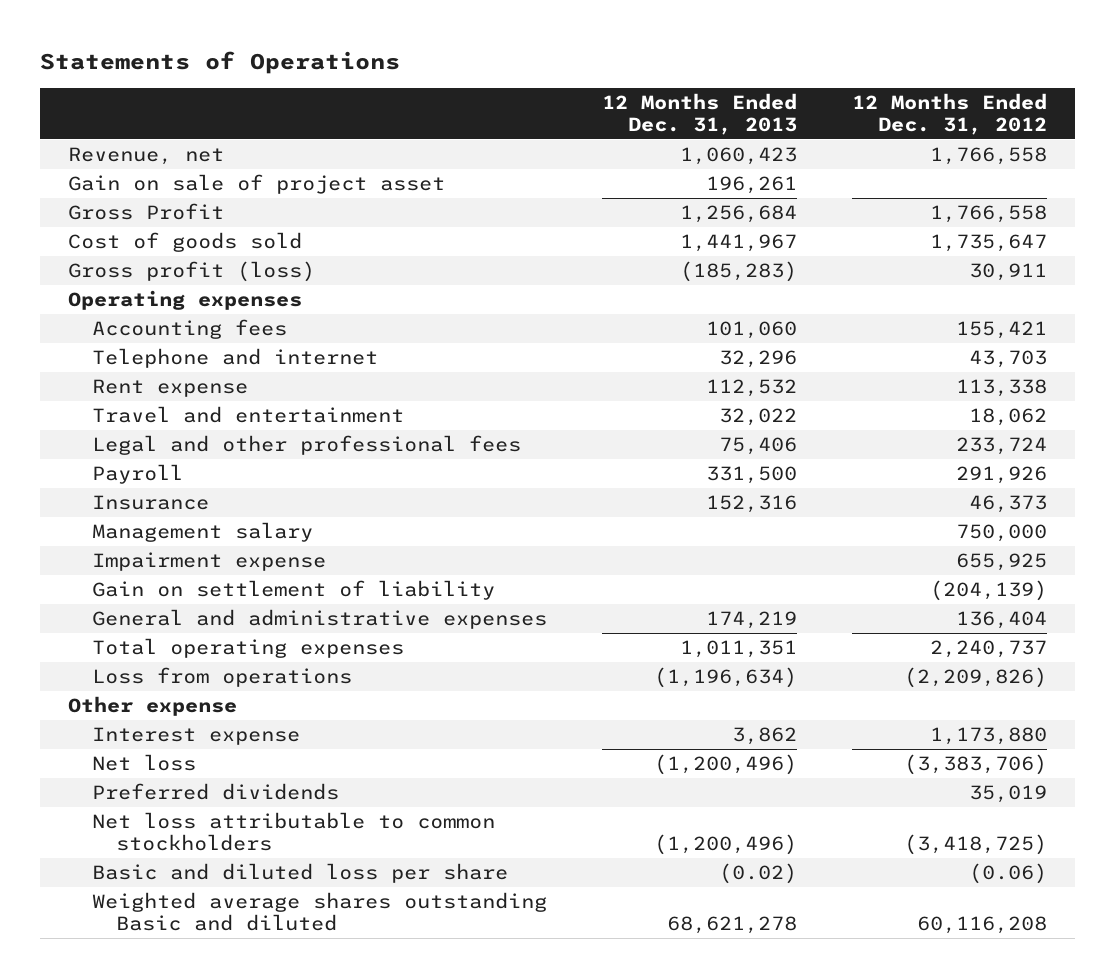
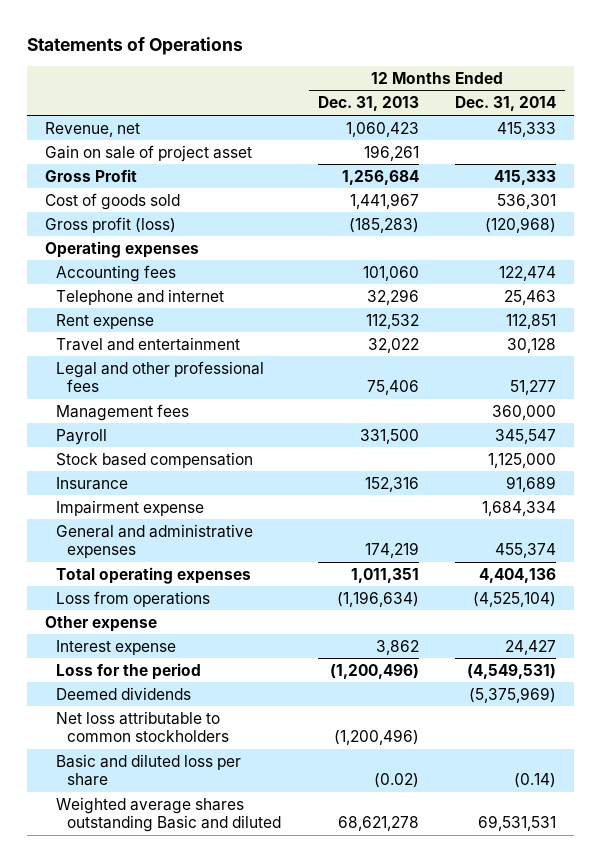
[852,93,1048,136] 12 Months Ended Dec. 31, 2012 -> none
none -> [455,96,557,112] Dec. 31, 2014
none -> [56,403,190,421] Management fees
none -> [56,451,254,468] Stock based compensation
[92,521,314,542] Management salary -> none
[92,579,496,600] Gain on settlement of liability -> none
[92,753,197,771] Net loss -> [56,662,202,680] Loss for the period
[92,782,340,800] Preferred dividends -> [56,686,192,700] Deemed dividends

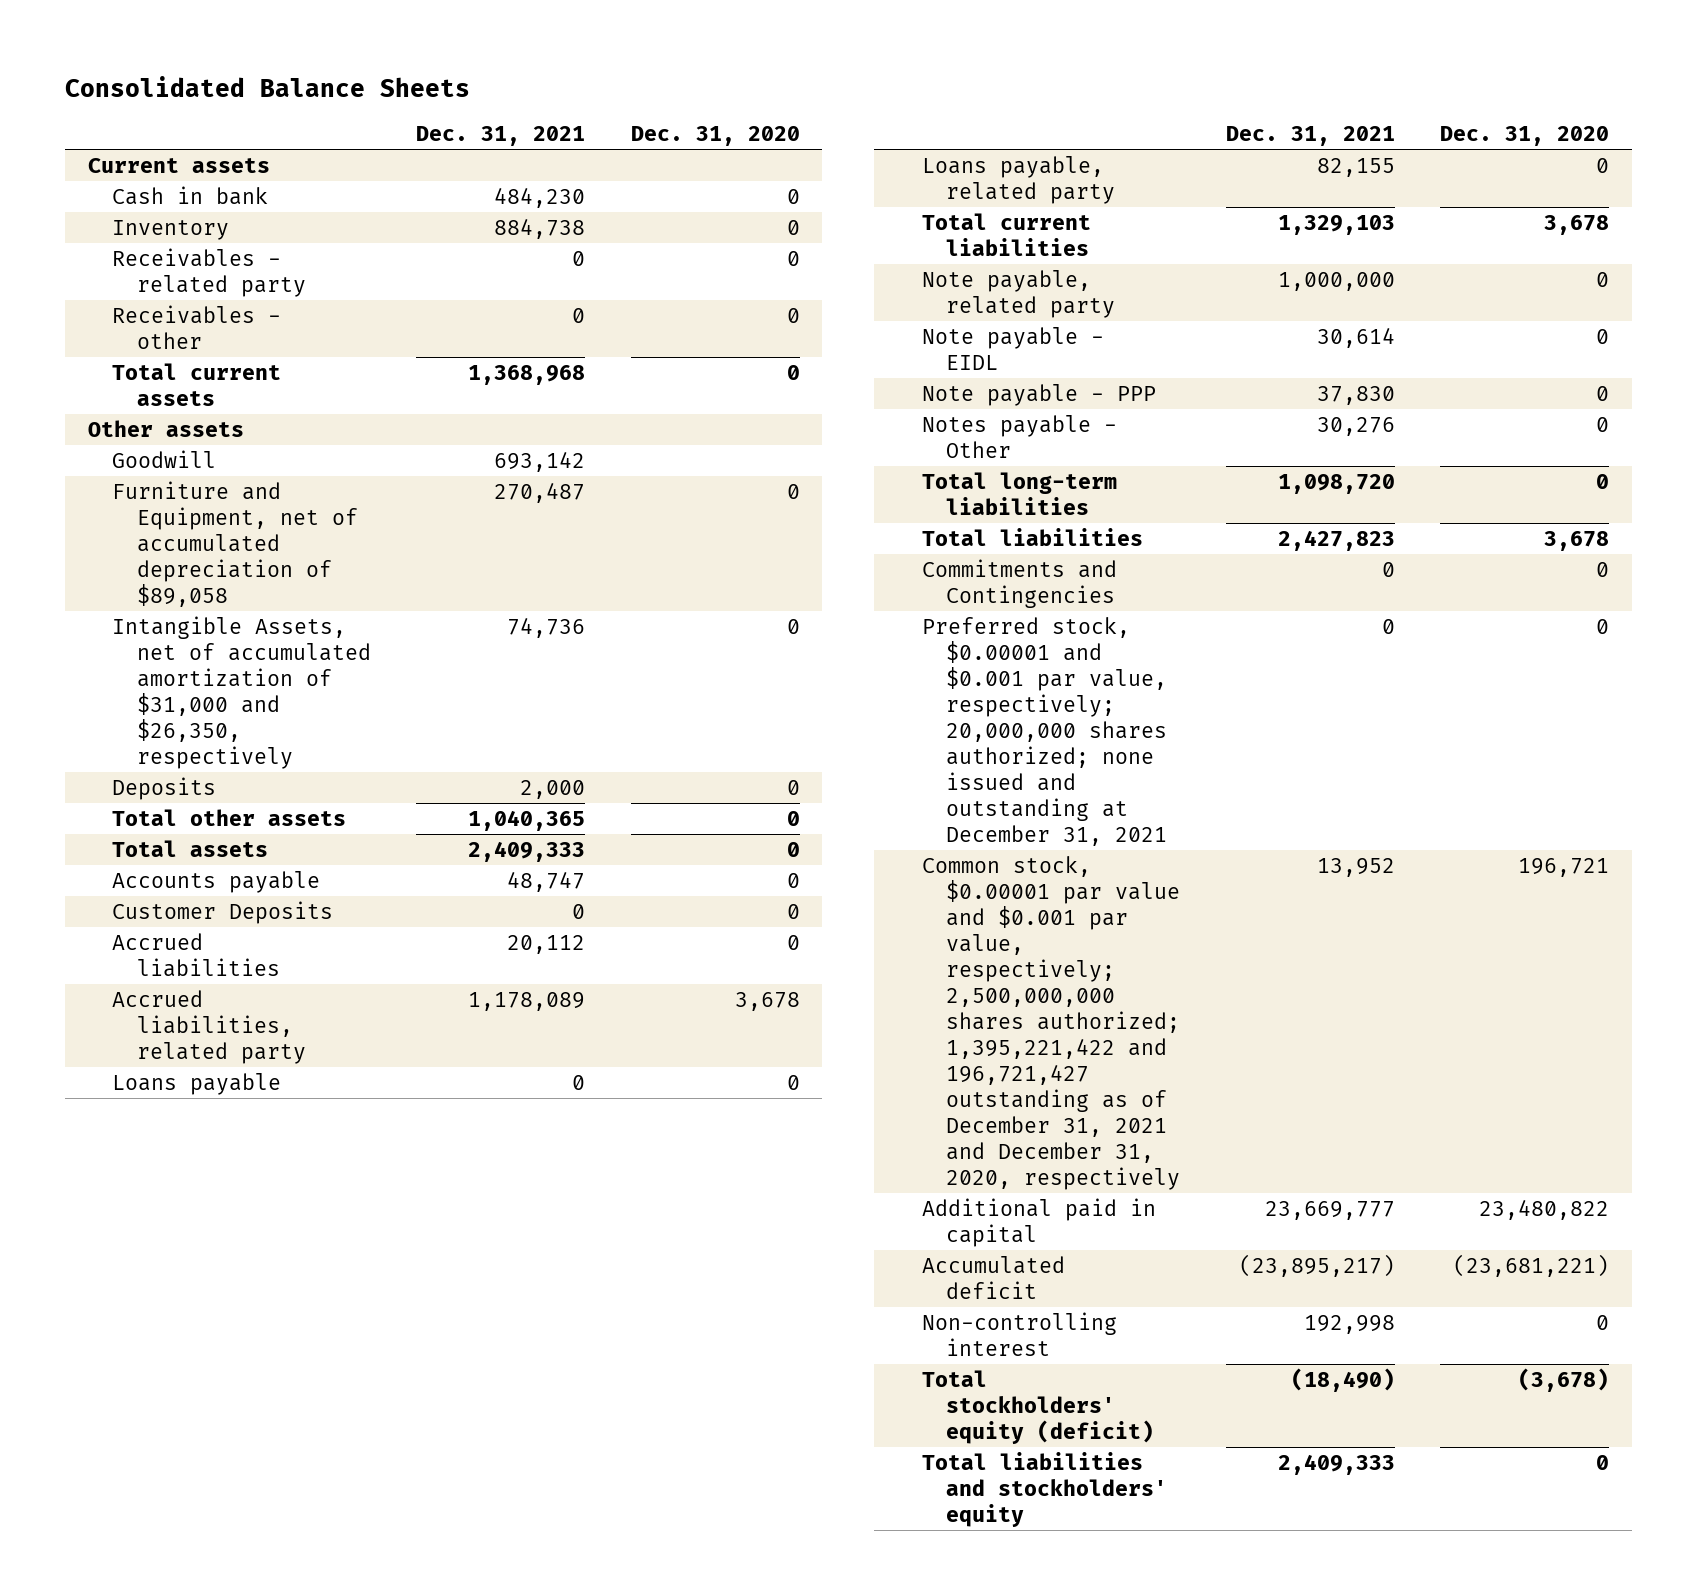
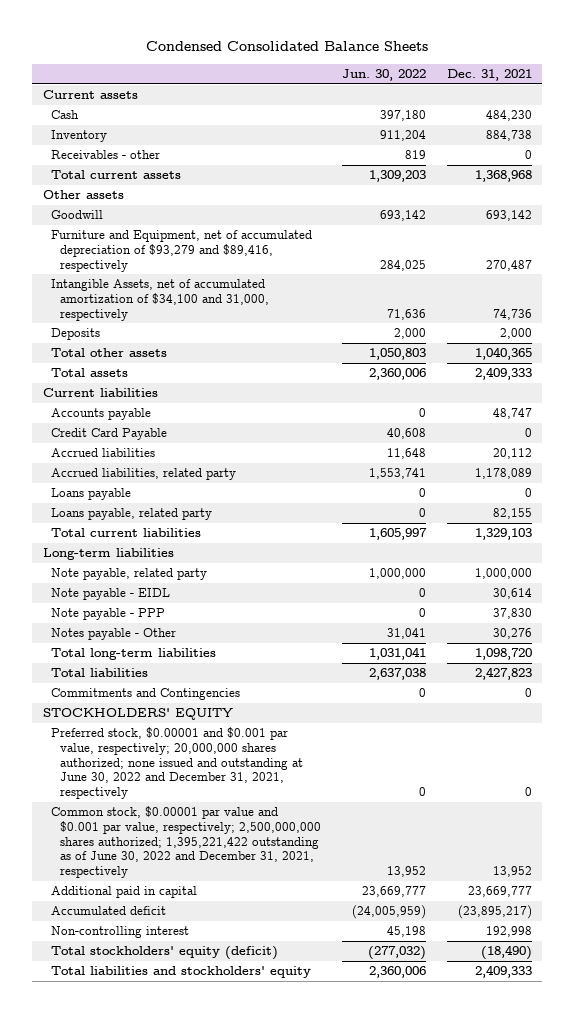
[64,76,470,98] Consolidated Balance Sheets -> [146,41,429,52] Condensed Consolidated Balance Sheets
[630,125,800,146] Dec. 31, 2020 -> none
none -> [342,69,427,82] Jun. 30, 2022
[112,185,269,205] Cash in bank -> [51,110,80,120] Cash
[112,247,306,297] Receivables - related party -> none
[112,480,358,607] Furniture and Equipment, net of accumulated depreciation of $89,058 -> [51,230,313,272] Furniture and Equipment, net of accumulated depreciation of $93,279 and $89,416, respectively
[112,615,371,769] Intangible Assets, net of accumulated amortization of $31,000 and $26,350, respectively -> [51,279,270,321] Intangible Assets, net of accumulated amortization of $34,100 and 31,000, respectively
none -> [42,388,158,398] Current liabilities
[112,900,334,924] Customer Deposits -> none
none -> [51,428,168,441] Credit Card Payable
none -> [42,548,174,561] Long-term liabilities
none -> [42,708,233,721] STOCKHOLDERS' EQUITY
[921,616,1168,846] Preferred stock, $0.00001 and $0.001 par value, respectively; 20,000,000 shares authorized; none issued and outstanding at December 31, 2021 -> [51,727,304,799] Preferred stock, $0.00001 and $0.001 par value, respectively; 20,000,000 shares authorized; none issued and outstanding at June 30, 2022 and December 31, 2021, respectively
[921,855,1181,1190] Common stock, $0.00001 par value and $0.001 par value, respectively; 2,500,000,000 shares authorized; 1,395,221,422 and 196,721,427 outstanding as of December 31, 2021 and December 31, 2020, respectively -> [51,806,322,878] Common stock, $0.00001 par value and $0.001 par value, respectively; 2,500,000,000 shares authorized; 1,395,221,422 outstanding as of June 30, 2022 and December 31, 2021, respectively

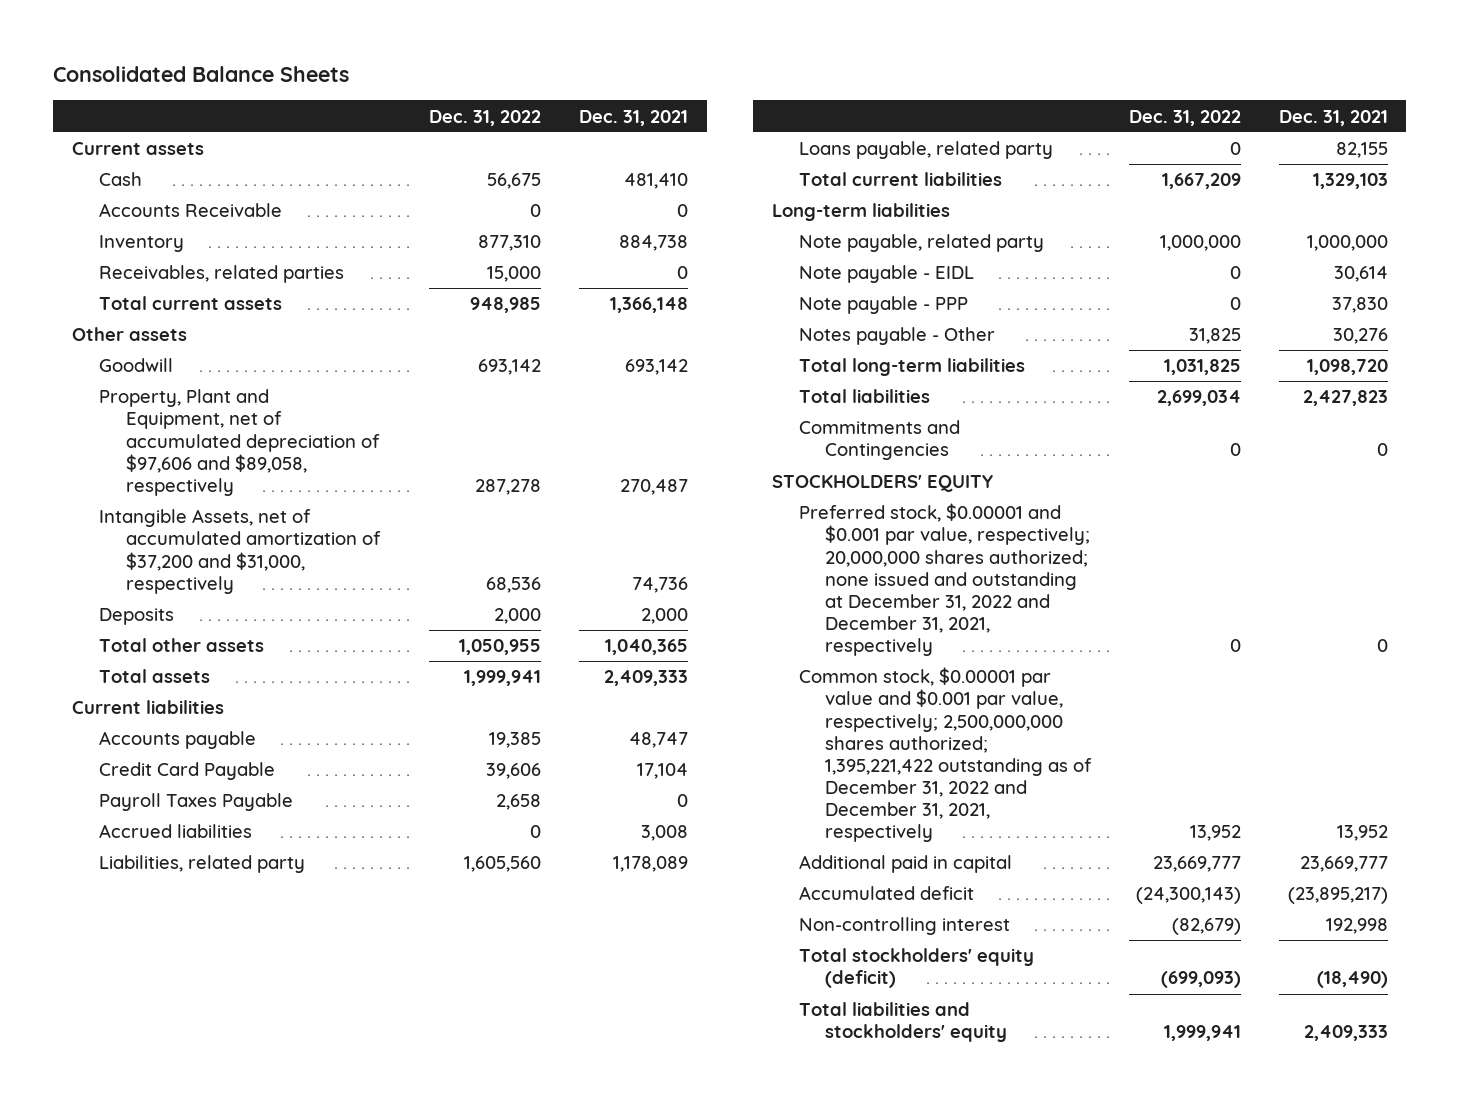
[146,41,429,52] Condensed Consolidated Balance Sheets -> [53,65,350,82] Consolidated Balance Sheets
[342,69,427,82] Jun. 30, 2022 -> none
none -> [429,109,542,126] Dec. 31, 2022
[485,110,532,122] 484,230 -> [623,173,688,190] 481,410
none -> [98,203,282,218] Accounts Receivable
[51,150,161,160] Receivables - other -> none
none -> [98,265,344,284] Receivables, related parties
[474,170,532,183] 1,368,968 -> [609,297,688,314] 1,366,148
[51,230,313,272] Furniture and Equipment, net of accumulated depreciation of $93,279 and $89,416, respectively -> [98,389,380,496] Property, Plant and Equipment, net of accumulated depreciation of $97,606 and $89,058, respectively
[51,279,270,321] Intangible Assets, net of accumulated amortization of $34,100 and 31,000, respectively -> [98,509,381,594] Intangible Assets, net of accumulated amortization of $37,200 and $31,000, respectively
[51,488,132,501] Loans payable -> none
[524,428,532,438] 0 -> [636,763,688,780] 17,104
none -> [98,793,293,812] Payroll Taxes Payable
[492,448,532,460] 20,112 -> [640,825,688,842] 3,008
[51,468,237,481] Accrued liabilities, related party -> [98,855,305,874] Liabilities, related party
[51,727,304,799] Preferred stock, $0.00001 and $0.001 par value, respectively; 20,000,000 shares authorized; none issued and outstanding at June 30, 2022 and December 31, 2021, respectively -> [798,503,1091,657] Preferred stock, $0.00001 and $0.001 par value, respectively; 20,000,000 shares authorized; none issued and outstanding at December 31, 2022 and December 31, 2021, respectively
[51,806,322,878] Common stock, $0.00001 par value and $0.001 par value, respectively; 2,500,000,000 shares authorized; 1,395,221,422 outstanding as of June 30, 2022 and December 31, 2021, respectively -> [798,667,1093,843] Common stock, $0.00001 par value and $0.001 par value, respectively; 2,500,000,000 shares authorized; 1,395,221,422 outstanding as of December 31, 2022 and December 31, 2021, respectively

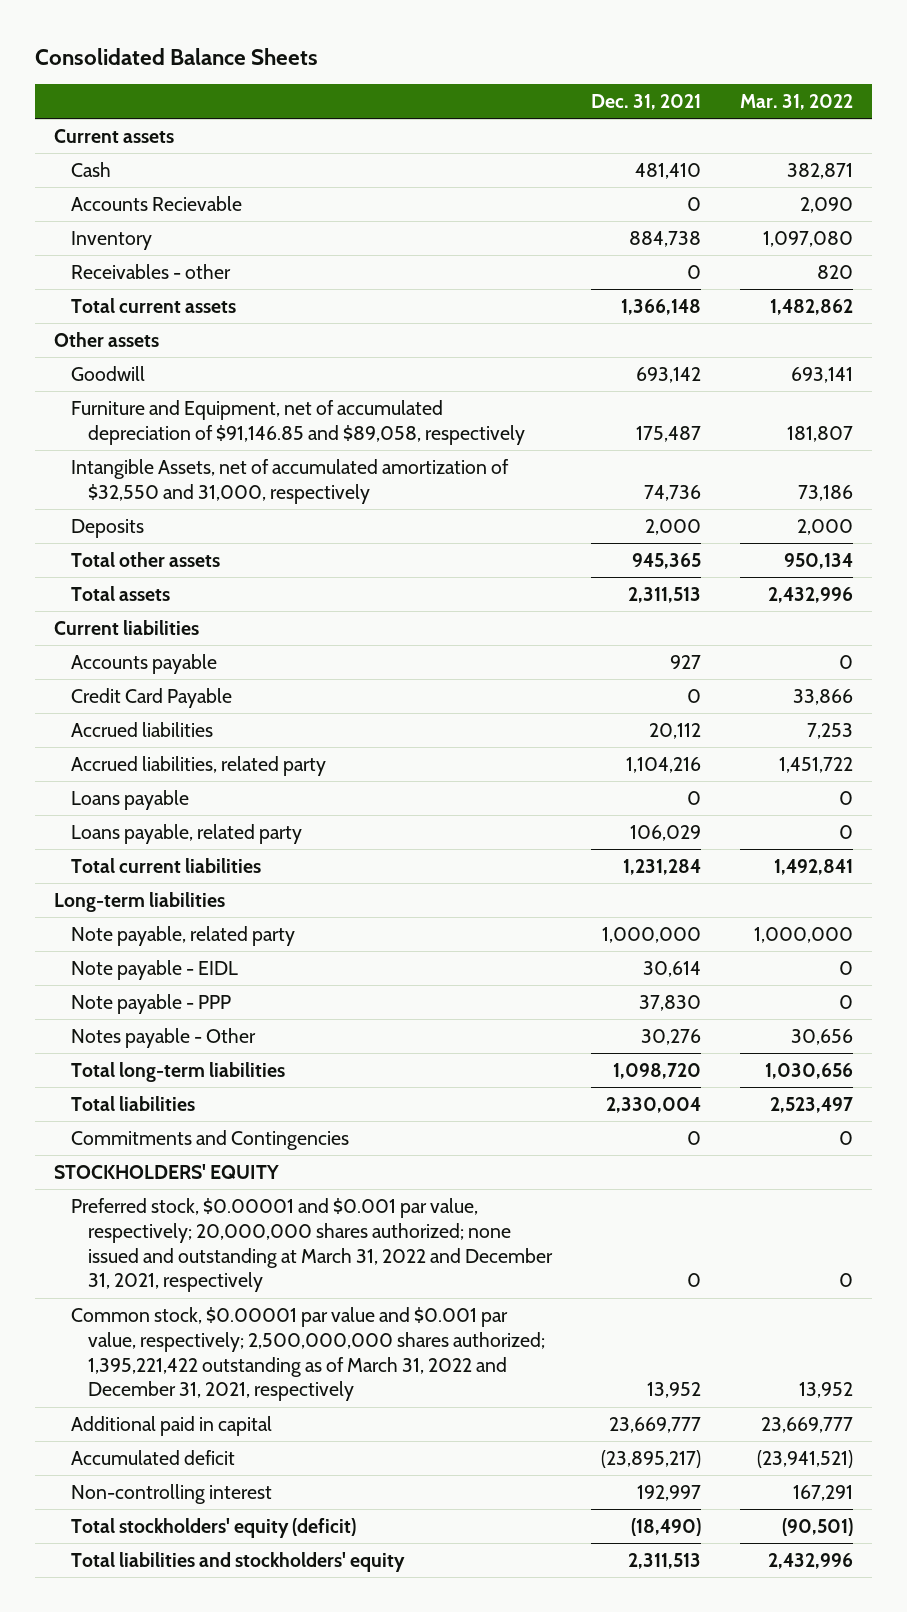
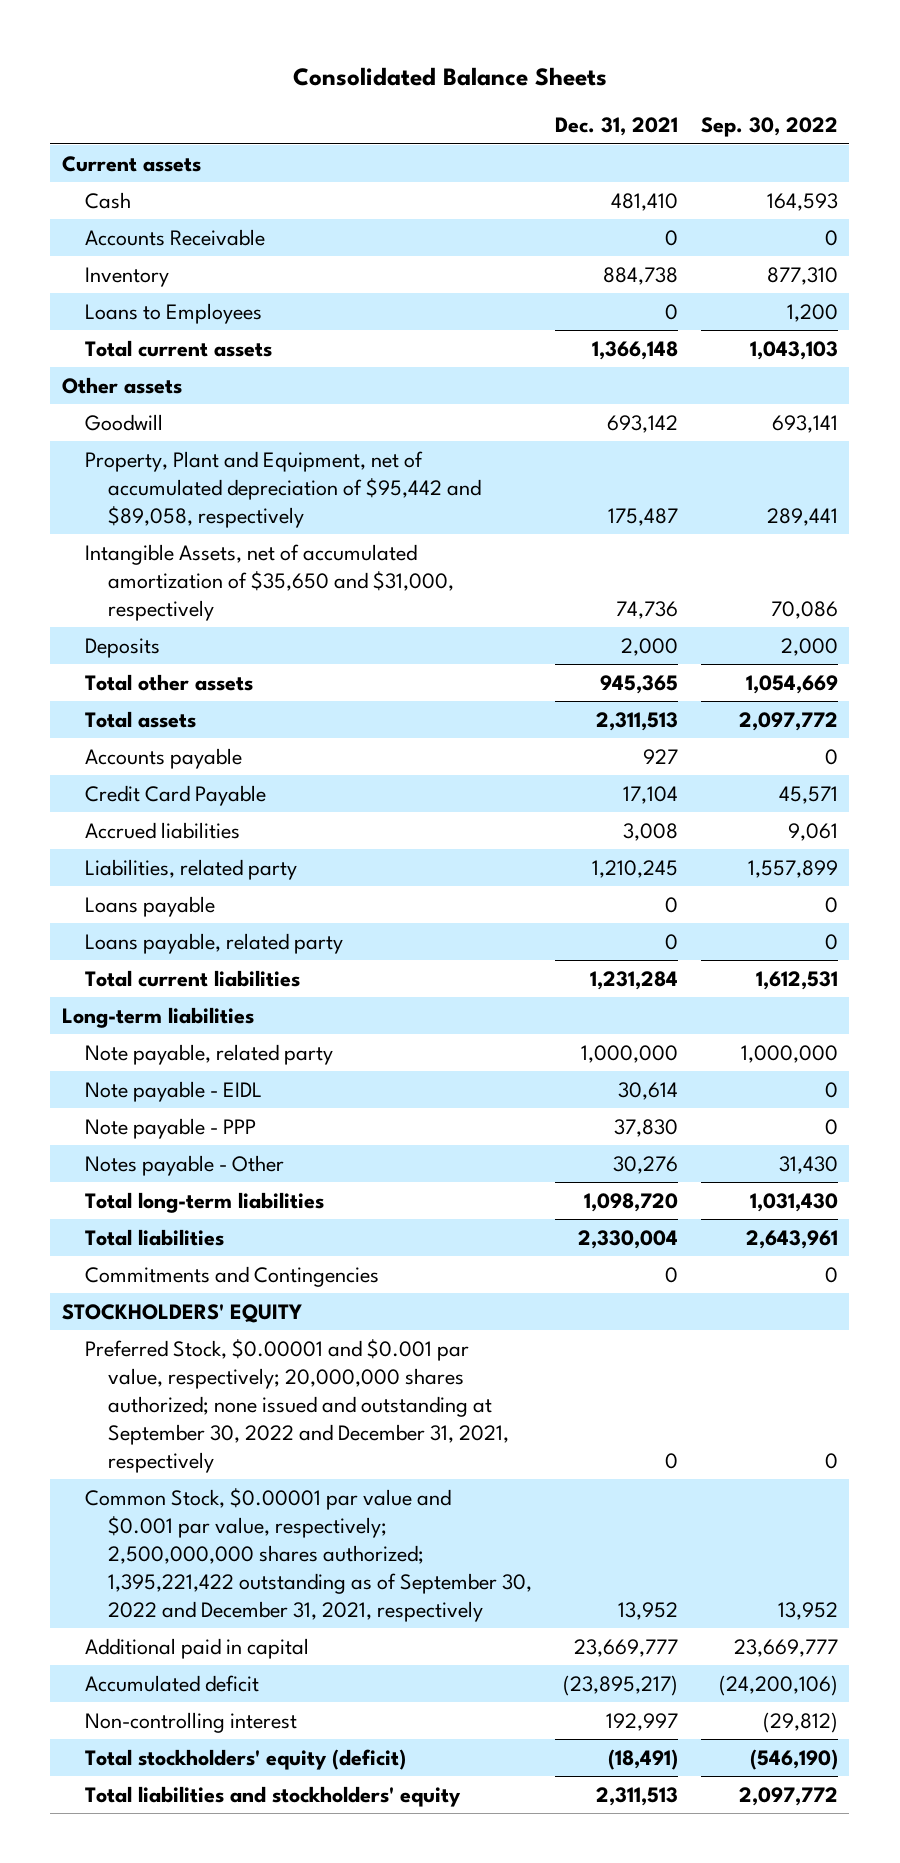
[739,93,853,110] Mar. 31, 2022 -> none
none -> [700,117,838,138] Sep. 30, 2022
[71,195,243,211] Accounts Recievable -> none
none -> [84,228,265,246] Accounts Receivable
[71,263,232,279] Receivables - other -> none
none -> [84,302,262,324] Loans to Employees
[71,399,525,445] Furniture and Equipment, net of accumulated depreciation of $91,146.85 and $89,058, respectively -> [84,450,481,528] Property, Plant and Equipment, net of accumulated depreciation of $95,442 and $89,058, respectively
[71,458,510,504] Intangible Assets, net of accumulated amortization of $32,550 and 31,000, respectively -> [84,543,454,621] Intangible Assets, net of accumulated amortization of $35,650 and $31,000, respectively
[54,619,200,635] Current liabilities -> none
[686,688,701,703] 0 -> [622,785,678,804] 17,104
[648,722,701,739] 20,112 -> [622,822,678,841] 3,008
[71,755,327,776] Accrued liabilities, related party -> [84,858,297,880] Liabilities, related party
[625,756,701,773] 1,104,216 -> [591,859,678,878] 1,210,245
[629,824,701,841] 106,029 -> [664,933,678,950] 0
[71,1197,553,1293] Preferred stock, $0.00001 and $0.001 par value, respectively; 20,000,000 shares authorized; none issued and outstanding at March 31, 2022 and December 31, 2021, respectively -> [84,1338,509,1473] Preferred Stock, $0.00001 and $0.001 par value, respectively; 20,000,000 shares authorized; none issued and outstanding at September 30, 2022 and December 31, 2021, respectively
[71,1306,545,1402] Common stock, $0.00001 par value and $0.001 par value, respectively; 2,500,000,000 shares authorized; 1,395,221,422 outstanding as of March 31, 2022 and December 31, 2021, respectively -> [84,1487,532,1622] Common Stock, $0.00001 par value and $0.001 par value, respectively; 2,500,000,000 shares authorized; 1,395,221,422 outstanding as of September 30, 2022 and December 31, 2021, respectively
[630,1517,701,1536] (18,490) -> [607,1748,678,1770] (18,491)

